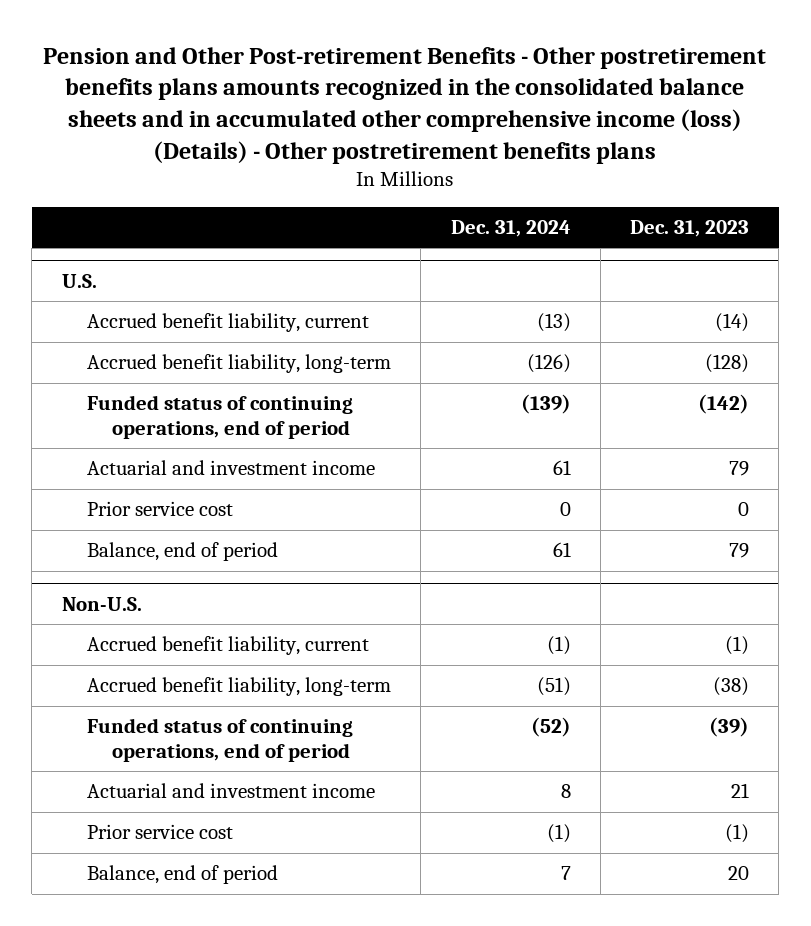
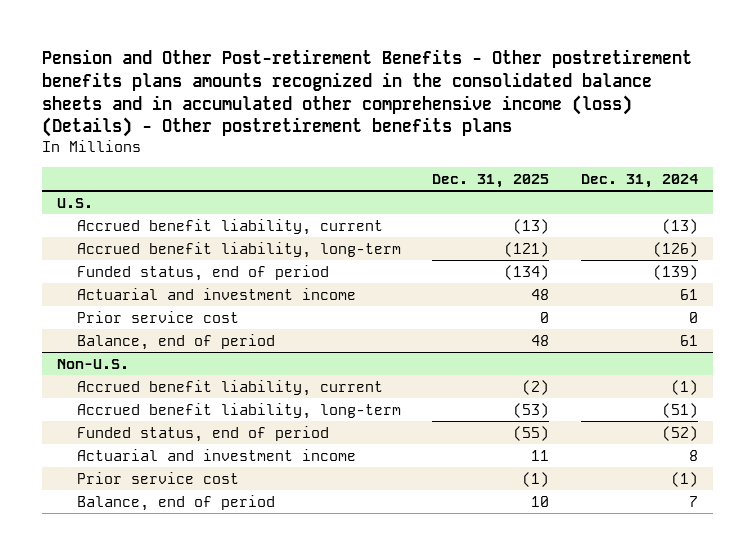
[630,220,750,238] Dec. 31, 2023 -> none
none -> [432,173,550,188] Dec. 31, 2025
[86,395,353,440] Funded status of continuing operations, end of period -> [77,264,330,281] Funded status, end of period
[86,718,353,763] Funded status of continuing operations, end of period -> [77,425,330,442] Funded status, end of period

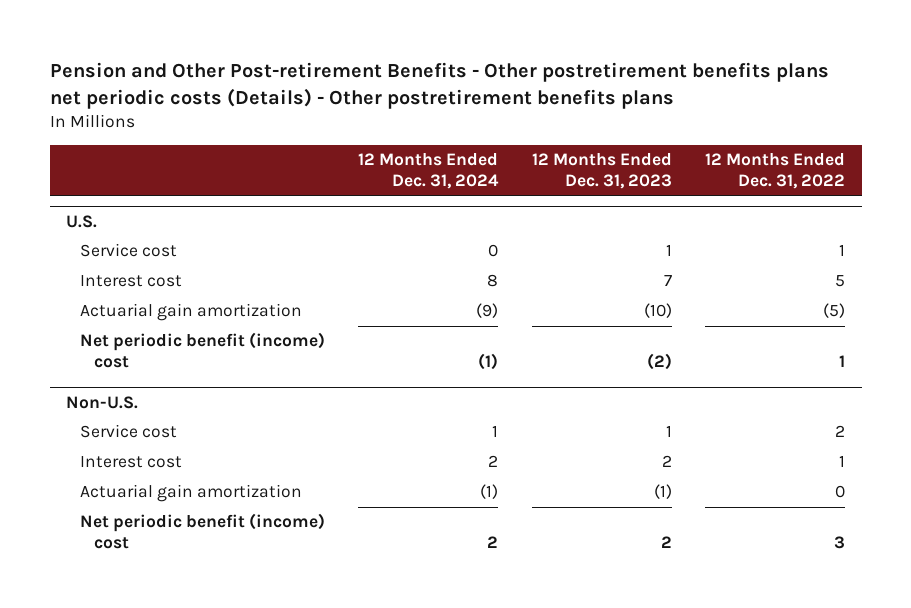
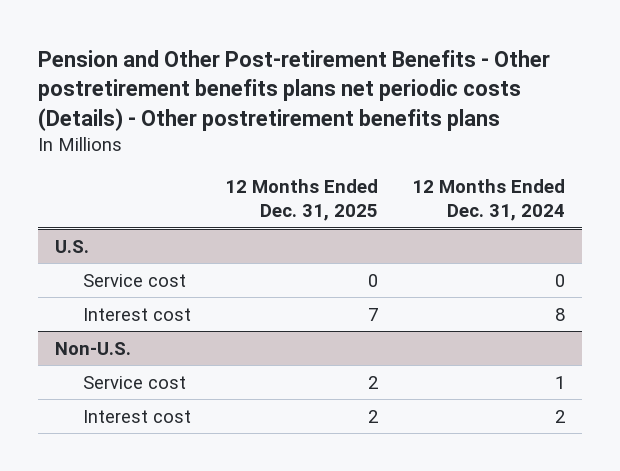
[531,152,672,189] 12 Months Ended Dec. 31, 2023 -> none
[705,152,846,189] 12 Months Ended Dec. 31, 2022 -> none
none -> [225,179,379,222] 12 Months Ended Dec. 31, 2025
[80,303,303,322] Actuarial gain amortization -> none
[80,332,326,369] Net periodic benefit (income) cost -> none
[80,484,303,503] Actuarial gain amortization -> none
[80,513,326,550] Net periodic benefit (income) cost -> none

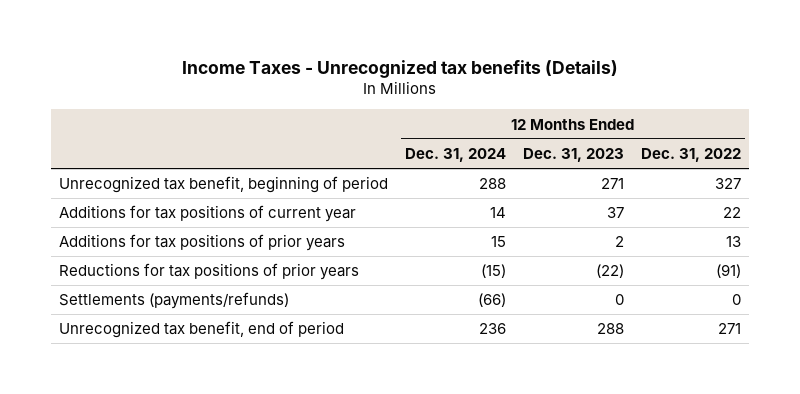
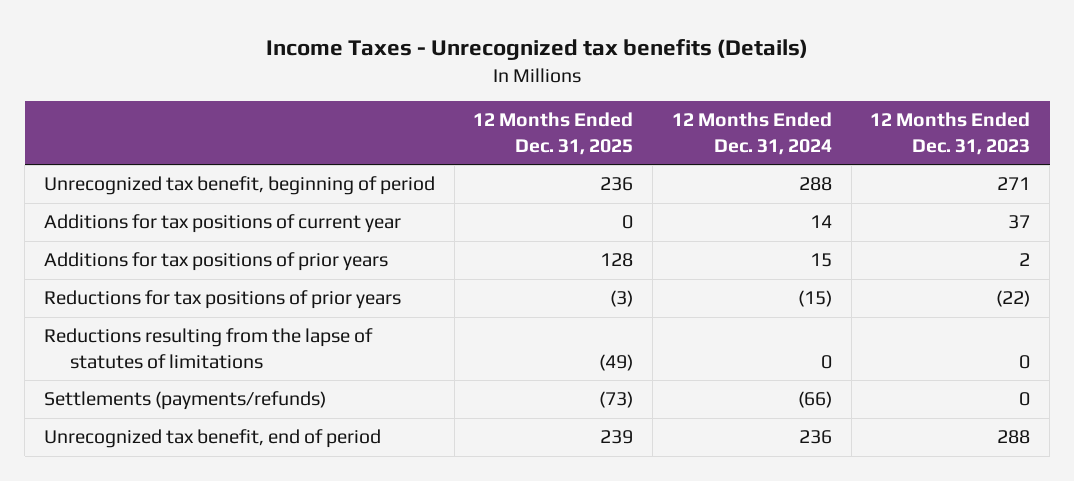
[640,148,741,163] Dec. 31, 2022 -> none
none -> [473,112,634,155] 12 Months Ended Dec. 31, 2025
none -> [43,328,373,369] Reductions resulting from the lapse of statutes of limitations

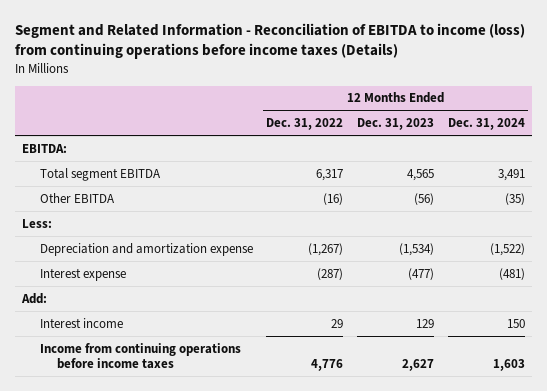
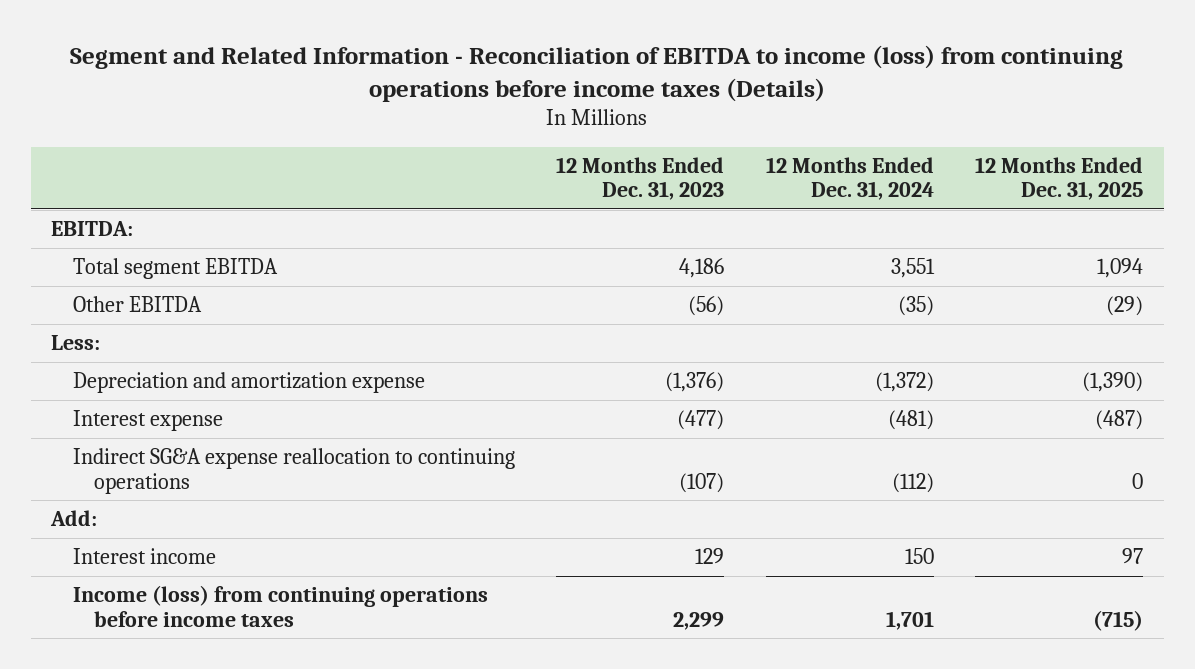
[266,118,344,131] Dec. 31, 2022 -> none
none -> [975,156,1144,201] 12 Months Ended Dec. 31, 2025
[407,168,435,181] 4,565 -> [679,258,725,279] 4,186
[497,168,525,181] 3,491 -> [890,258,935,279] 3,551
[399,242,435,256] (1,534) -> [665,372,725,393] (1,376)
[489,242,525,256] (1,522) -> [874,372,934,393] (1,372)
none -> [72,448,515,494] Indirect SG&A expense reallocation to continuing operations
[39,342,241,370] Income from continuing operations before income taxes -> [72,585,488,627] Income (loss) from continuing operations before income taxes
[402,359,435,372] 2,627 -> [673,611,725,630] 2,299
[492,359,525,372] 1,603 -> [885,610,934,630] 1,701

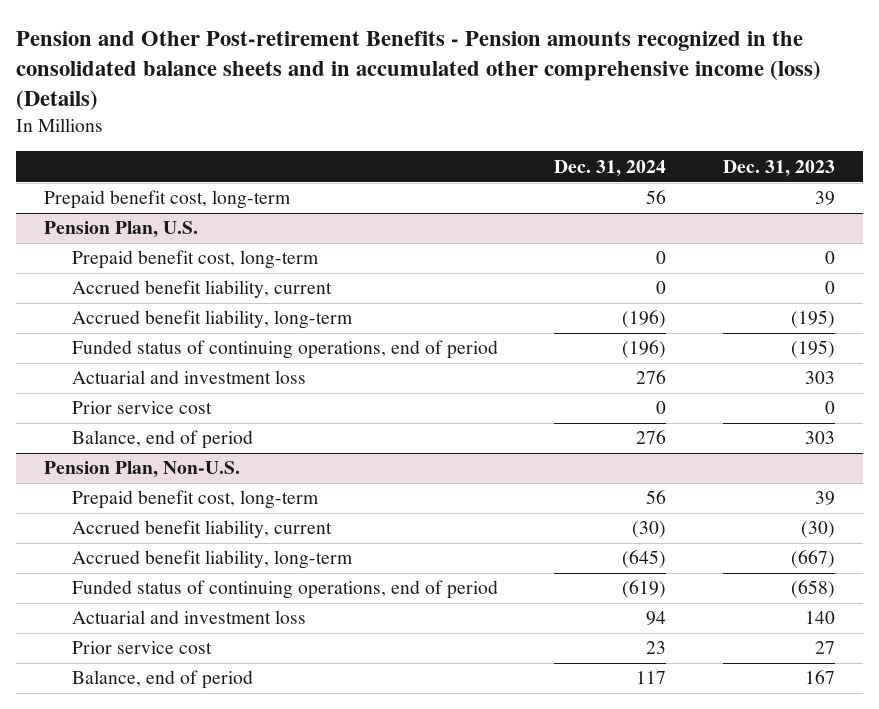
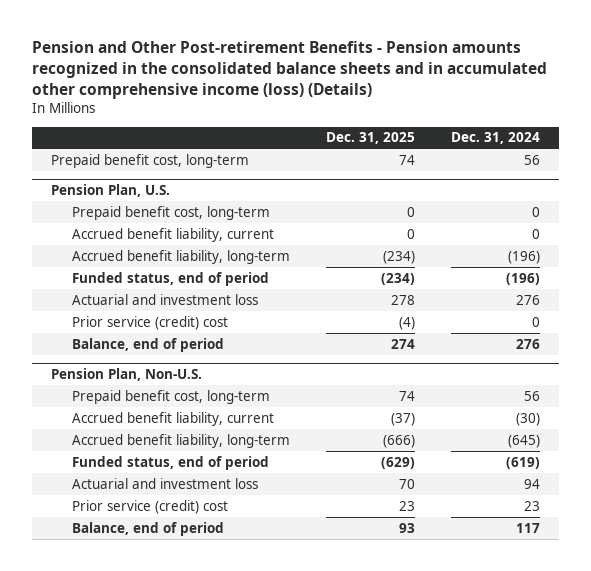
[722,159,835,177] Dec. 31, 2023 -> none
none -> [326,132,416,145] Dec. 31, 2025
[71,340,498,360] Funded status of continuing operations, end of period -> [71,271,269,286] Funded status, end of period
[71,401,212,415] Prior service cost -> [71,315,228,330] Prior service (credit) cost
[71,580,498,600] Funded status of continuing operations, end of period -> [71,455,269,470] Funded status, end of period
[71,641,212,655] Prior service cost -> [71,499,228,514] Prior service (credit) cost

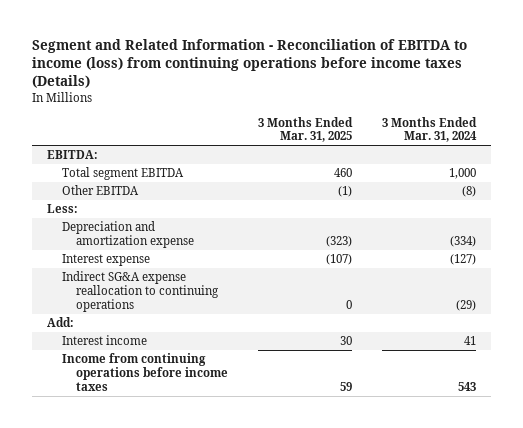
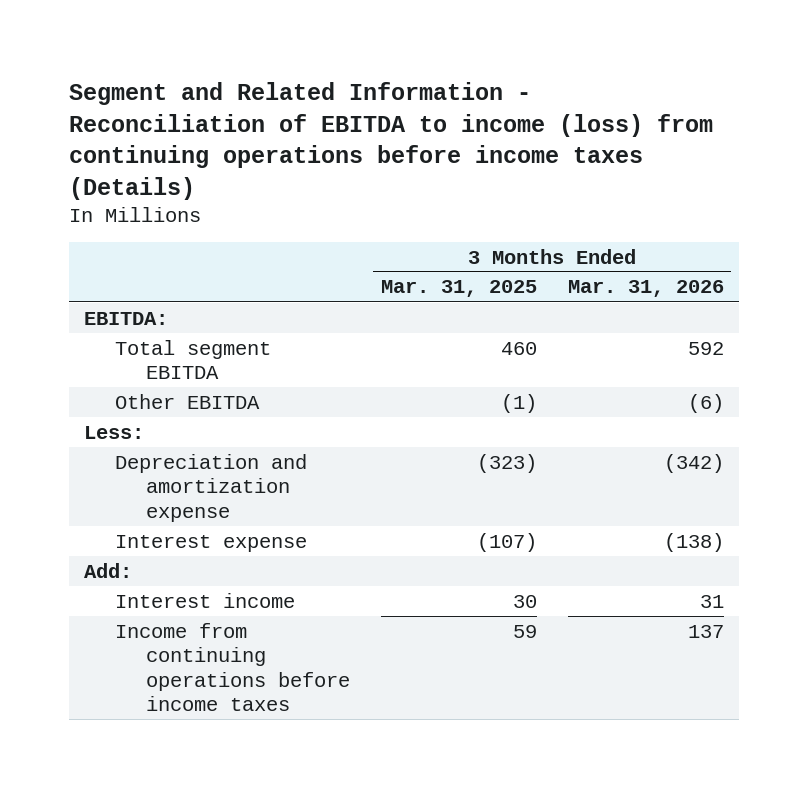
[382,116,478,143] 3 Months Ended Mar. 31, 2024 -> none
none -> [567,280,724,298] Mar. 31, 2026
[61,271,220,312] Indirect SG&A expense reallocation to continuing operations -> none

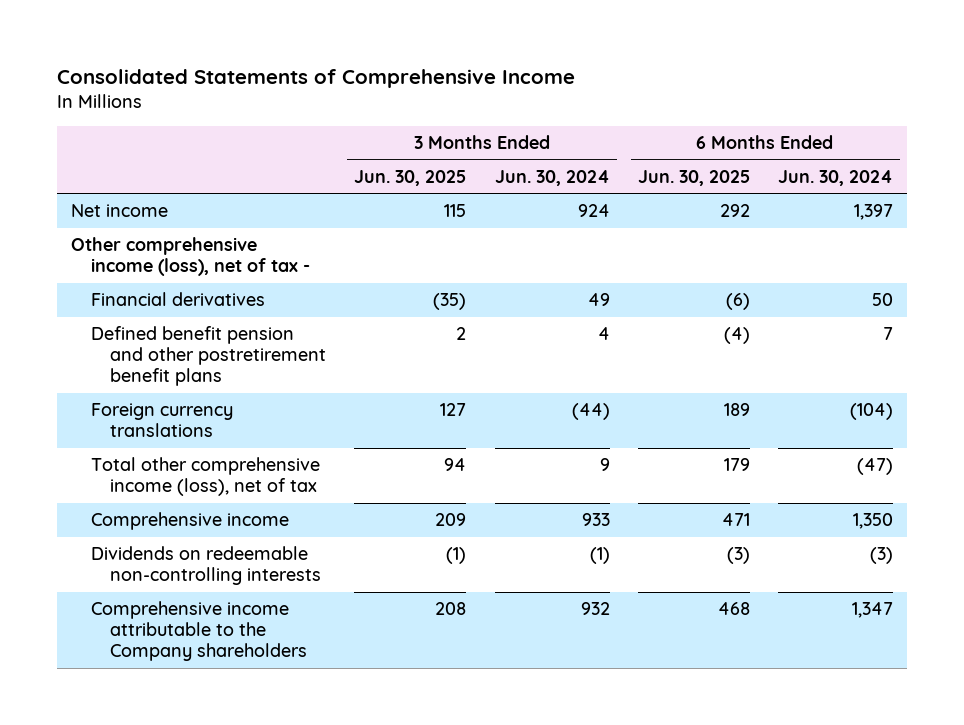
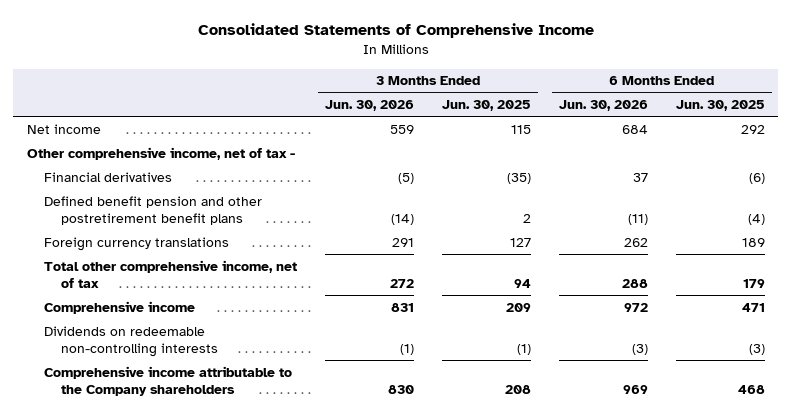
[494,169,610,186] Jun. 30, 2024 -> none
[777,169,893,186] Jun. 30, 2024 -> none
none -> [325,100,415,112] Jun. 30, 2026
none -> [558,100,648,112] Jun. 30, 2026
[70,237,310,277] Other comprehensive income (loss), net of tax - -> [27,146,296,160] Other comprehensive income, net of tax -
[90,457,320,497] Total other comprehensive income (loss), net of tax -> [44,259,298,288] Total other comprehensive income, net of tax

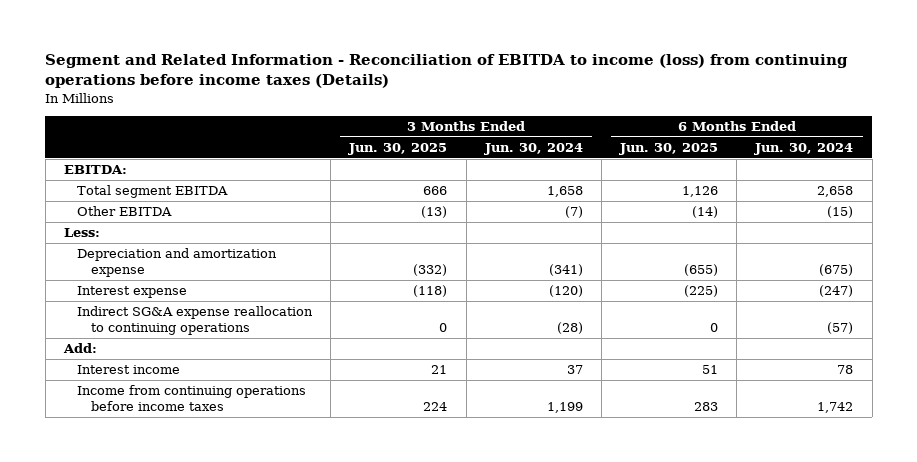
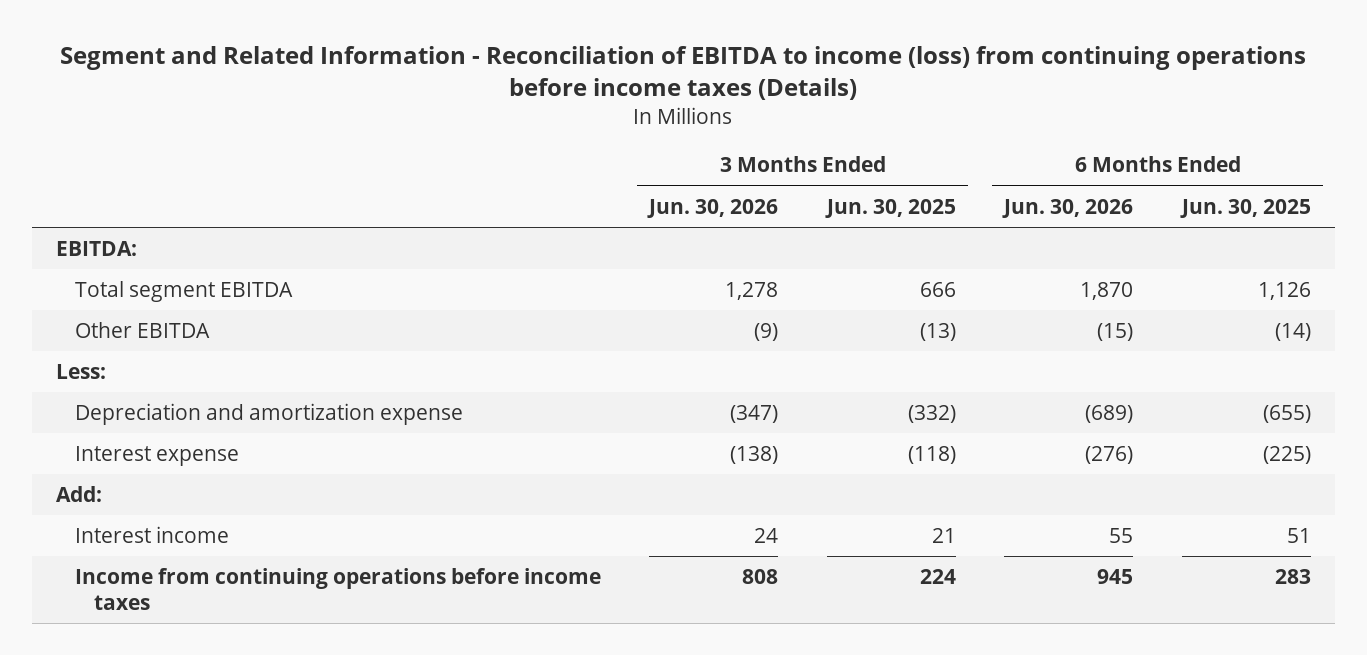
[483,142,583,155] Jun. 30, 2024 -> none
[754,142,854,155] Jun. 30, 2024 -> none
none -> [647,198,779,218] Jun. 30, 2026
none -> [1002,198,1134,218] Jun. 30, 2026
[77,306,314,336] Indirect SG&A expense reallocation to continuing operations -> none

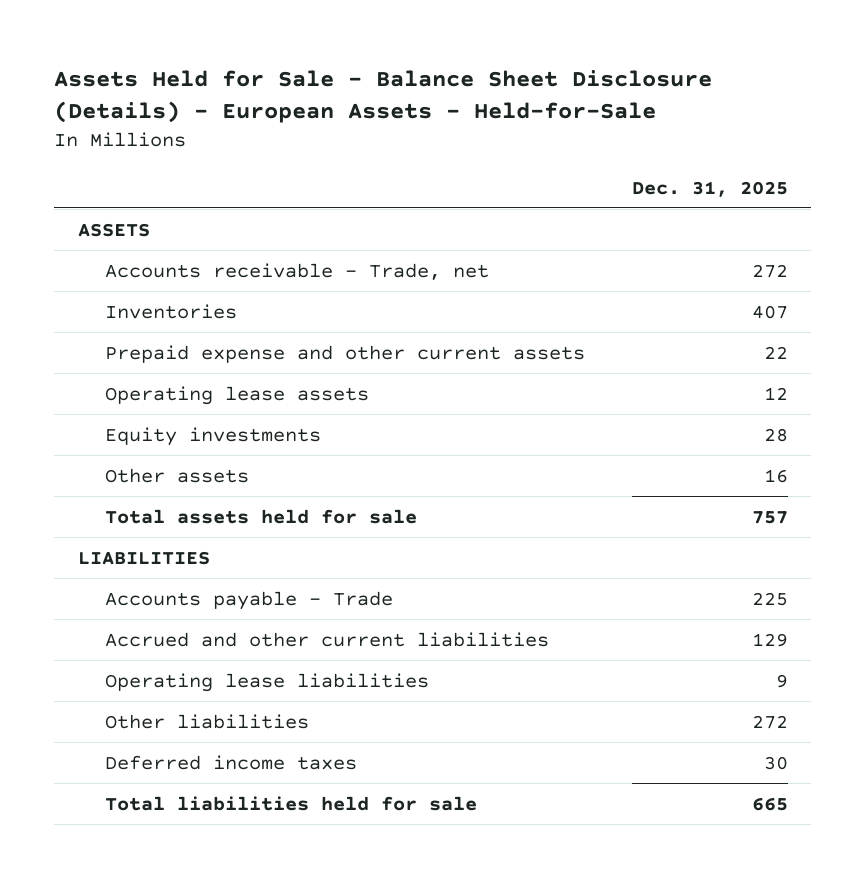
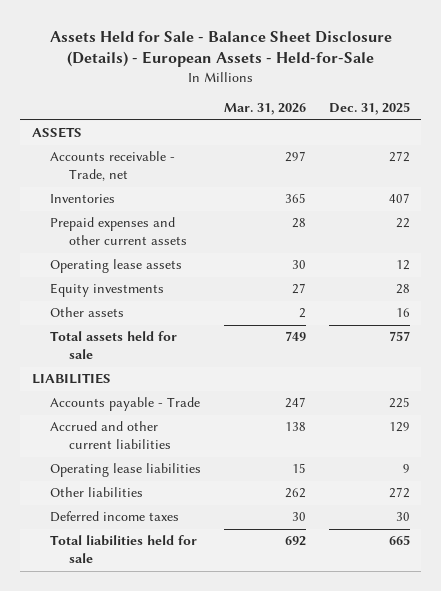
none -> [223,103,306,116] Mar. 31, 2026
[105,344,586,363] Prepaid expense and other current assets -> [50,217,188,246] Prepaid expenses and other current assets

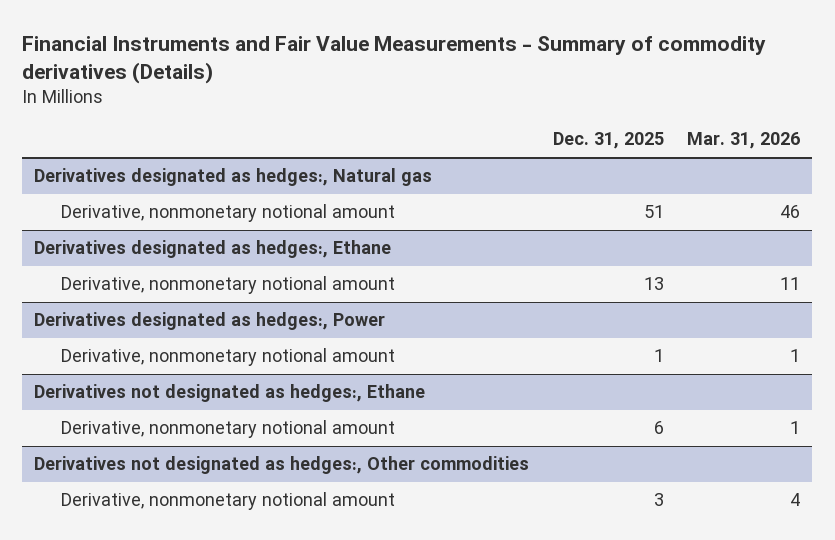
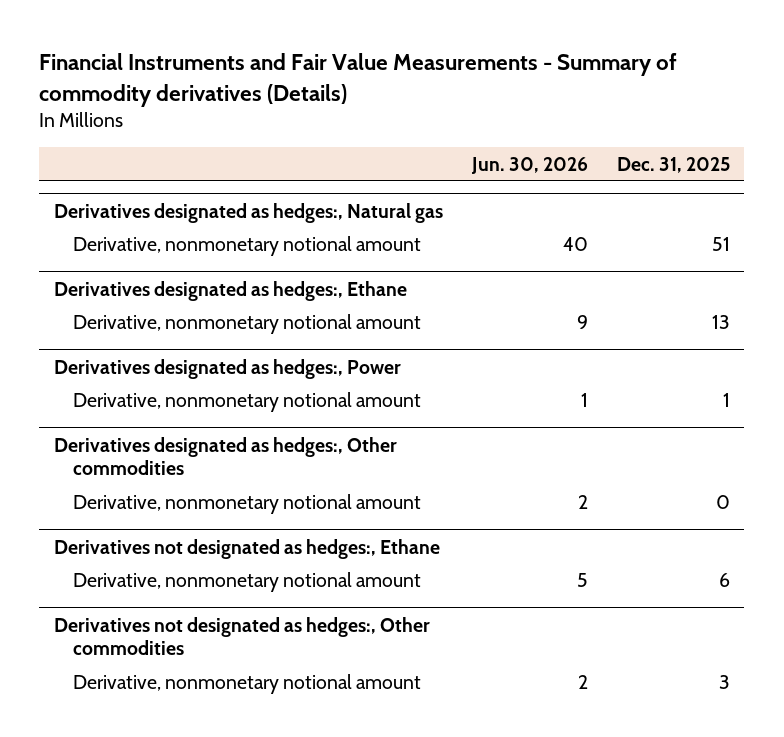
[687,132,801,150] Mar. 31, 2026 -> none
none -> [470,156,588,174] Jun. 30, 2026
none -> [53,436,397,476] Derivatives designated as hedges:, Other commodities
none -> [72,493,421,514] Derivative, nonmonetary notional amount

